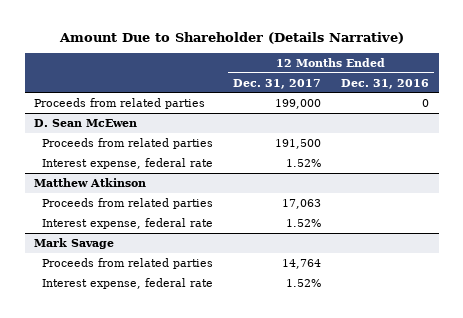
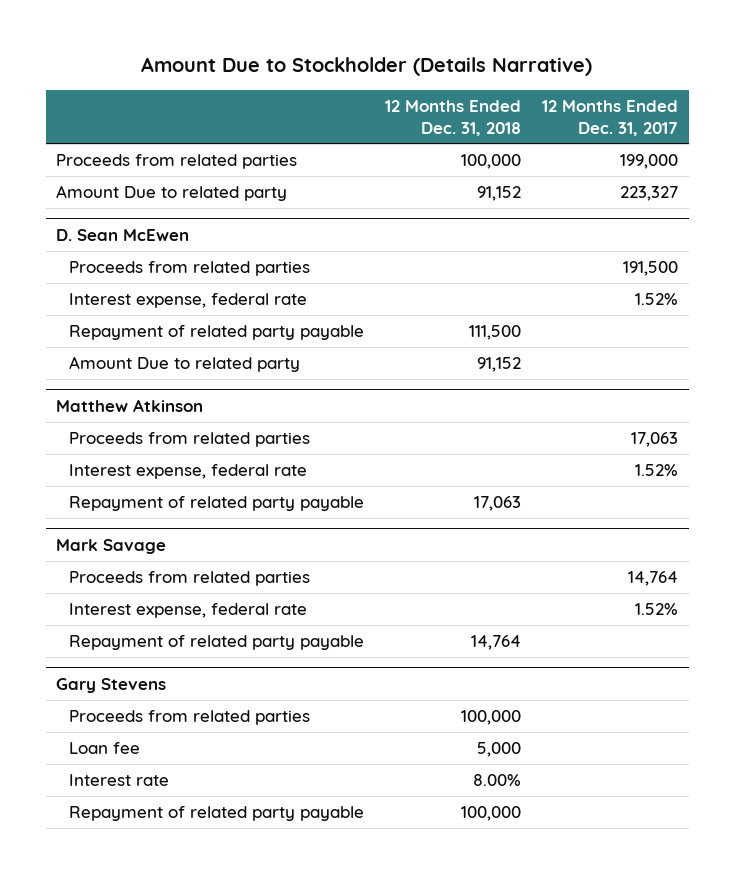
[58,31,404,44] Amount Due to Shareholder (Details Narrative) -> [141,57,593,77] Amount Due to Stockholder (Details Narrative)
[340,78,429,89] Dec. 31, 2016 -> none
none -> [385,99,522,136] 12 Months Ended Dec. 31, 2018
none -> [56,184,288,201] Amount Due to related party
none -> [69,324,365,340] Repayment of related party payable
none -> [69,355,301,372] Amount Due to related party
none -> [69,495,365,511] Repayment of related party payable
none -> [69,634,365,650] Repayment of related party payable
none -> [56,677,167,693] Gary Stevens
none -> [69,709,311,725] Proceeds from related parties
none -> [69,741,141,754] Loan fee
none -> [69,773,170,786] Interest rate
none -> [69,805,365,821] Repayment of related party payable

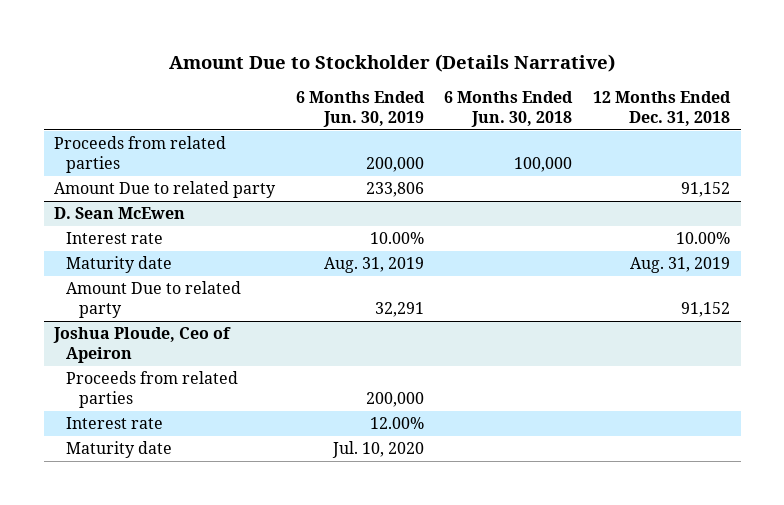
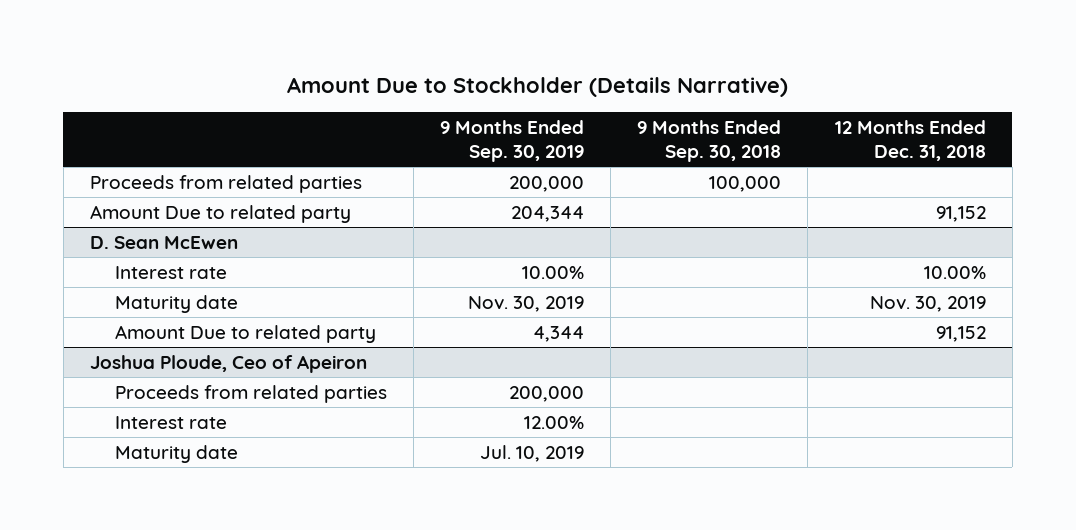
[295,90,425,127] 6 Months Ended Jun. 30, 2019 -> none
[444,90,574,127] 6 Months Ended Jun. 30, 2018 -> none
none -> [440,119,585,163] 9 Months Ended Sep. 30, 2019
none -> [637,119,782,163] 9 Months Ended Sep. 30, 2018
[630,257,731,274] Aug. 31, 2019 -> [869,295,986,312] Nov. 30, 2019

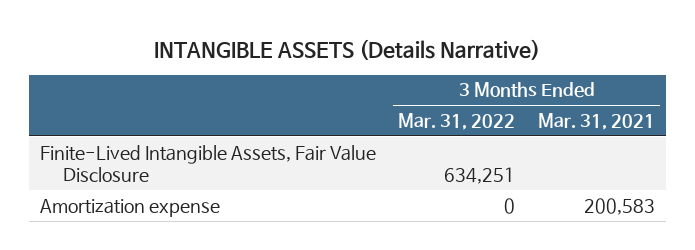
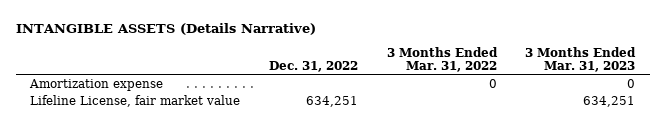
[537,112,655,130] Mar. 31, 2021 -> none
none -> [268,61,358,73] Dec. 31, 2022
none -> [525,46,637,73] 3 Months Ended Mar. 31, 2023
[39,144,376,183] Finite-Lived Intangible Assets, Fair Value Disclosure -> none
none -> [30,95,241,108] Lifeline License, fair market value

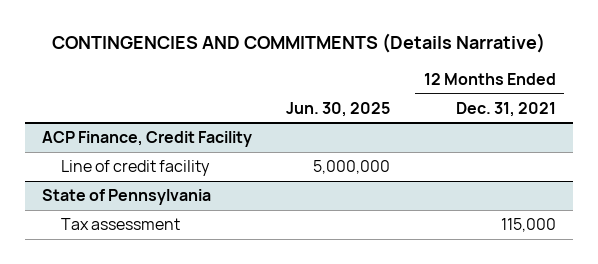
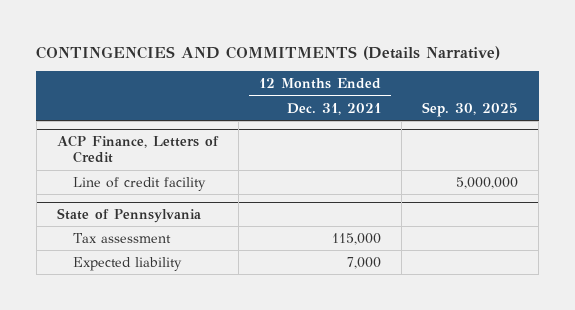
[285,101,390,117] Jun. 30, 2025 -> none
none -> [422,101,519,117] Sep. 30, 2025
[41,131,252,148] ACP Finance, Credit Facility -> [56,135,219,164] ACP Finance, Letters of Credit
none -> [72,256,182,271] Expected liability

